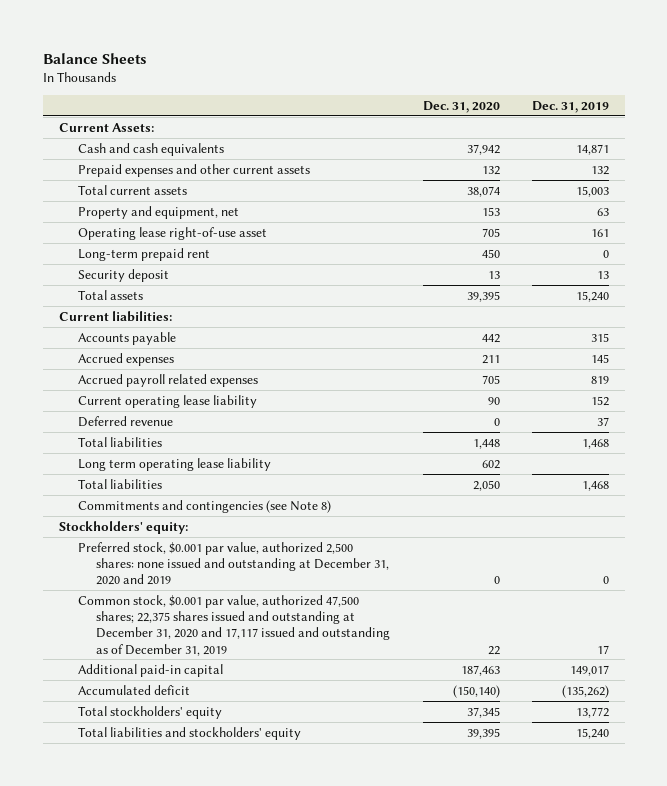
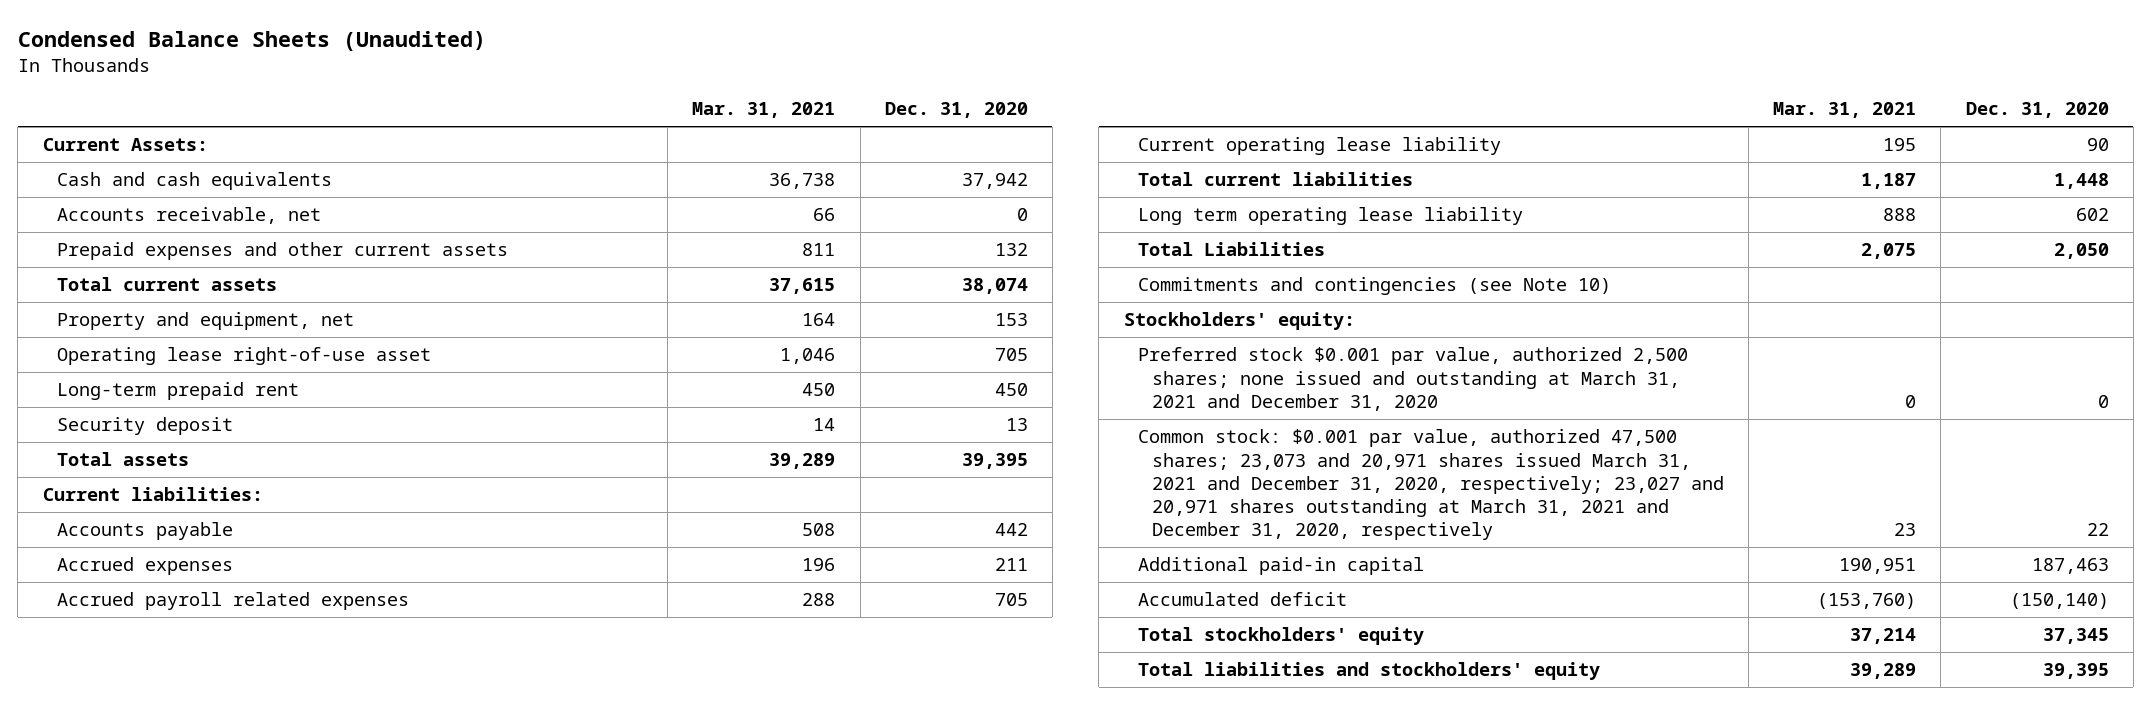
[42,52,147,64] Balance Sheets -> [17,30,486,51] Condensed Balance Sheets (Unaudited)
[531,100,609,113] Dec. 31, 2019 -> none
none -> [692,102,836,119] Mar. 31, 2021
none -> [56,207,321,225] Accounts receivable, net
[77,415,173,427] Deferred revenue -> none
[77,436,162,447] Total liabilities -> [1137,172,1413,187] Total current liabilities
[77,478,162,489] Total liabilities -> [1137,242,1325,257] Total Liabilities
[77,499,331,513] Commitments and contingencies (see Note 8) -> [1137,277,1611,296] Commitments and contingencies (see Note 10)
[77,541,390,586] Preferred stock, $0.001 par value, authorized 2,500 shares: none issued and outstanding at December 31, 2020 and 2019 -> [1137,347,1688,411] Preferred stock $0.001 par value, authorized 2,500 shares; none issued and outstanding at March 31, 2021 and December 31, 2020
[77,594,391,656] Common stock, $0.001 par value, authorized 47,500 shares; 22,375 shares issued and outstanding at December 31, 2020 and 17,117 issued and outstanding as of December 31, 2019 -> [1137,429,1725,540] Common stock: $0.001 par value, authorized 47,500 shares; 23,073 and 20,971 shares issued March 31, 2021 and December 31, 2020, respectively; 23,027 and 20,971 shares outstanding at March 31, 2021 and December 31, 2020, respectively

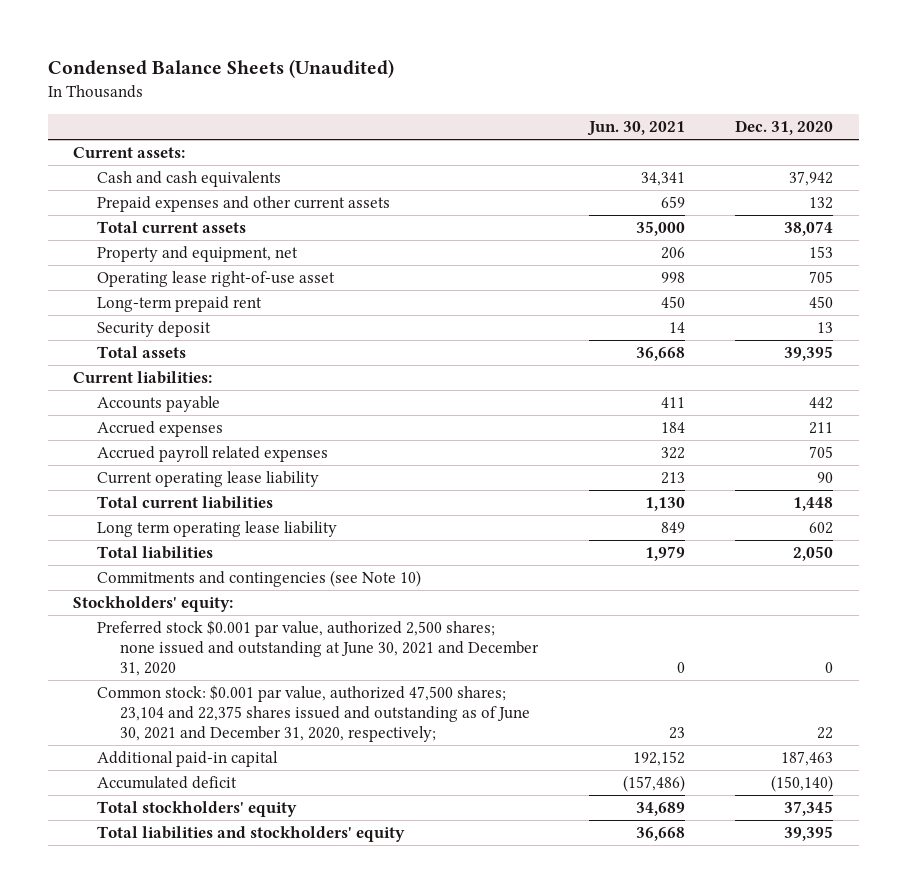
[692,102,836,119] Mar. 31, 2021 -> none
none -> [586,121,685,137] Jun. 30, 2021
[42,138,208,152] Current Assets: -> [73,147,186,159] Current assets:
[56,207,321,225] Accounts receivable, net -> none
[1137,242,1325,257] Total Liabilities -> [96,546,213,560] Total liabilities
[1137,347,1688,411] Preferred stock $0.001 par value, authorized 2,500 shares; none issued and outstanding at March 31, 2021 and December 31, 2020 -> [96,620,540,677] Preferred stock $0.001 par value, authorized 2,500 shares; none issued and outstanding at June 30, 2021 and December 31, 2020
[1137,429,1725,540] Common stock: $0.001 par value, authorized 47,500 shares; 23,073 and 20,971 shares issued March 31, 2021 and December 31, 2020, respectively; 23,027 and 20,971 shares outstanding at March 31, 2021 and December 31, 2020, respectively -> [96,685,531,743] Common stock: $0.001 par value, authorized 47,500 shares; 23,104 and 22,375 shares issued and outstanding as of June 30, 2021 and December 31, 2020, respectively;

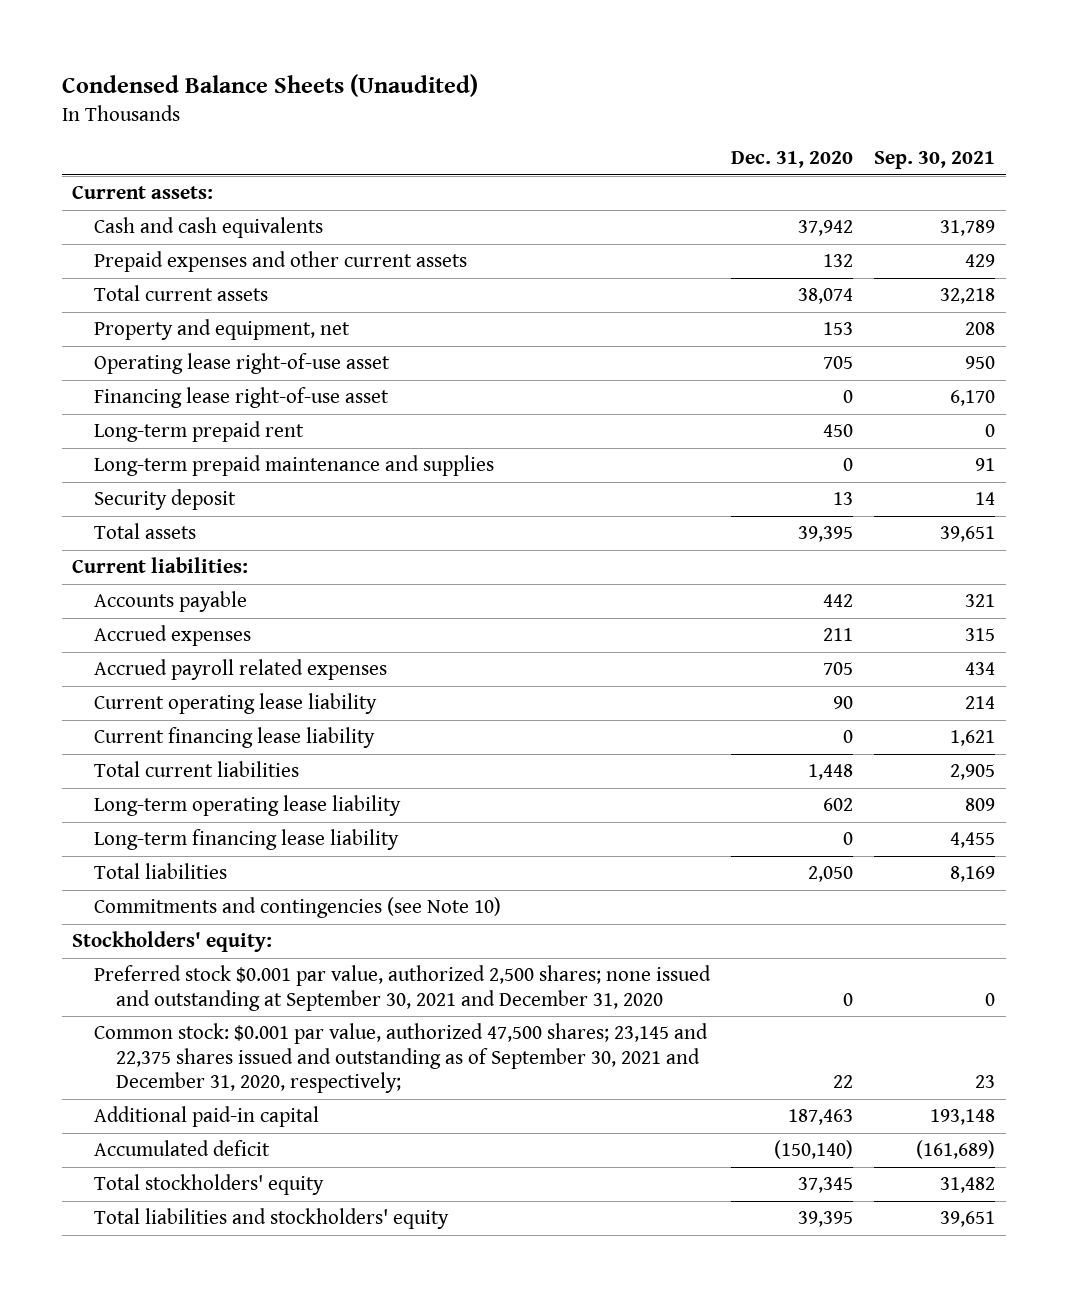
[586,121,685,137] Jun. 30, 2021 -> none
none -> [874,151,996,170] Sep. 30, 2021
none -> [94,387,390,409] Financing lease right-of-use asset
none -> [94,455,495,477] Long-term prepaid maintenance and supplies
none -> [94,727,376,749] Current financing lease liability
[96,521,337,538] Long term operating lease liability -> [94,795,402,817] Long-term operating lease liability
none -> [94,829,400,851] Long-term financing lease liability
[96,620,540,677] Preferred stock $0.001 par value, authorized 2,500 shares; none issued and outstanding at June 30, 2021 and December 31, 2020 -> [94,965,712,1011] Preferred stock $0.001 par value, authorized 2,500 shares; none issued and outstanding at September 30, 2021 and December 31, 2020
[96,685,531,743] Common stock: $0.001 par value, authorized 47,500 shares; 23,104 and 22,375 shares issued and outstanding as of June 30, 2021 and December 31, 2020, respectively; -> [94,1023,709,1094] Common stock: $0.001 par value, authorized 47,500 shares; 23,145 and 22,375 shares issued and outstanding as of September 30, 2021 and December 31, 2020, respectively;

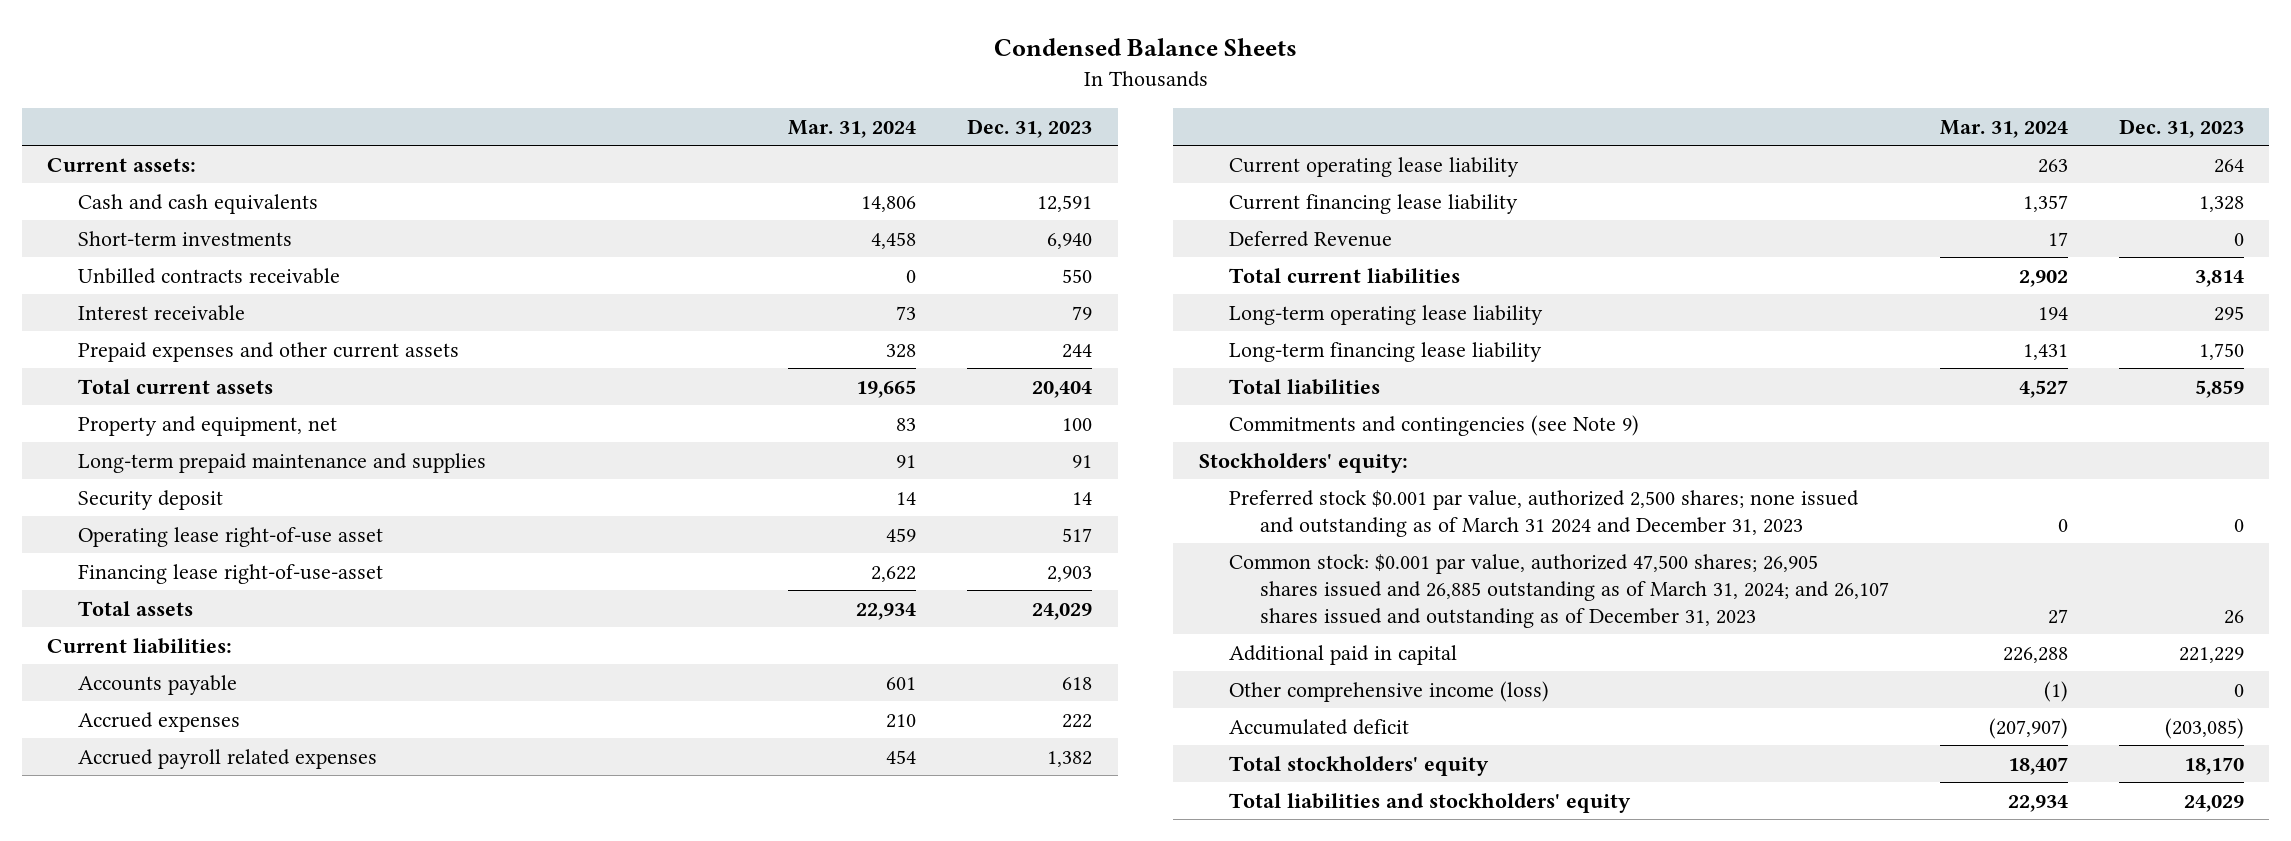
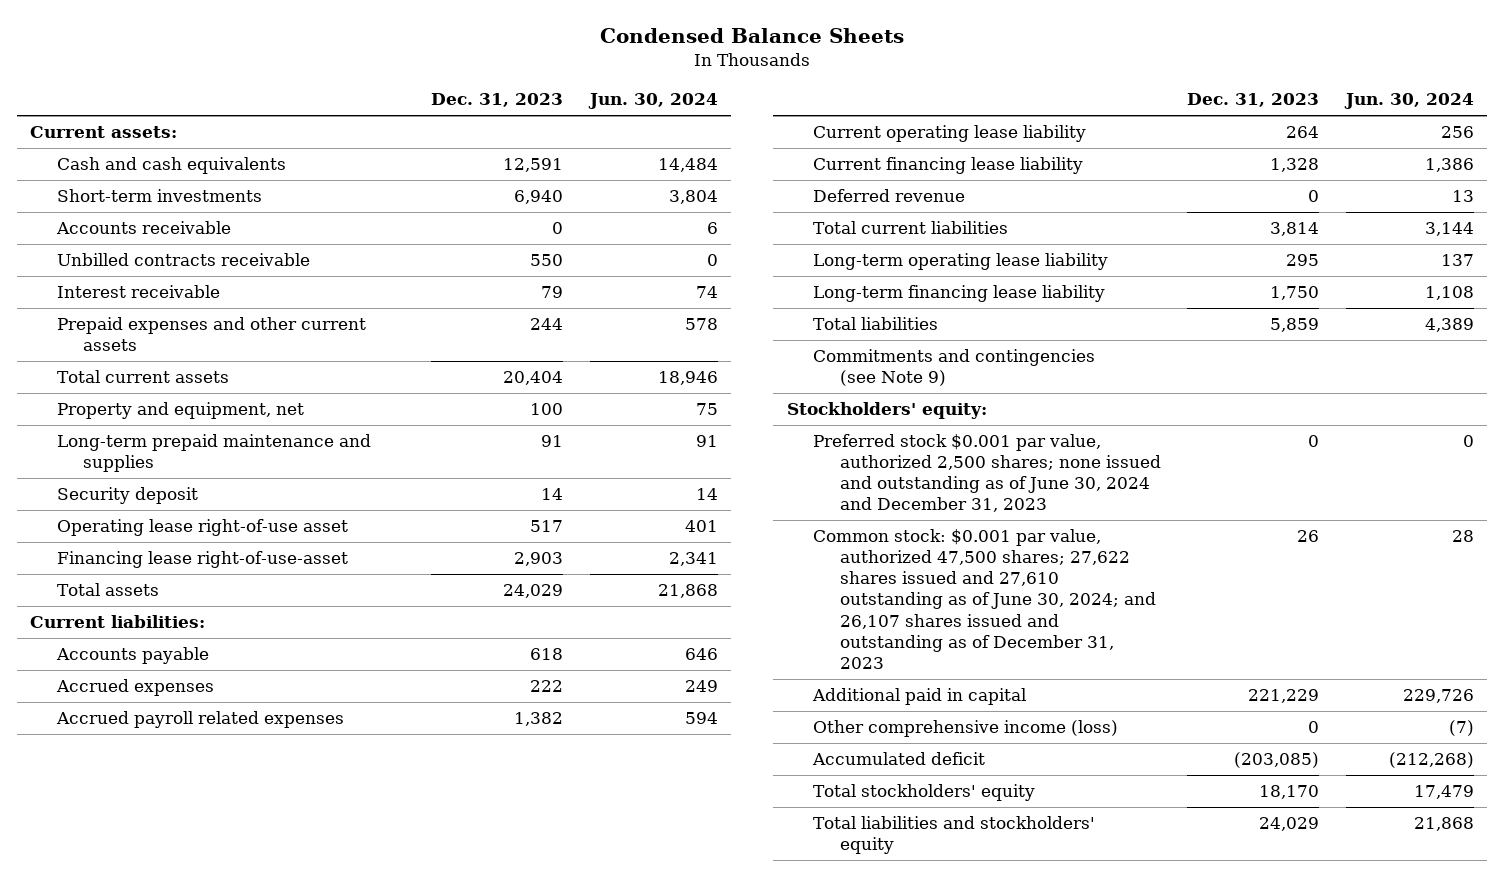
[788,120,917,139] Mar. 31, 2024 -> none
none -> [587,93,718,110] Jun. 30, 2024
none -> [55,221,231,235] Accounts receivable
[1229,230,1393,247] Deferred Revenue -> [813,189,966,203] Deferred revenue
[1229,489,1860,537] Preferred stock $0.001 par value, authorized 2,500 shares; none issued and outstanding as of March 31 2024 and December 31, 2023 -> [813,434,1161,513] Preferred stock $0.001 par value, authorized 2,500 shares; none issued and outstanding as of June 30, 2024 and December 31, 2023
[1229,553,1889,628] Common stock: $0.001 par value, authorized 47,500 shares; 26,905 shares issued and 26,885 outstanding as of March 31, 2024; and 26,107 shares issued and outstanding as of December 31, 2023 -> [813,529,1156,669] Common stock: $0.001 par value, authorized 47,500 shares; 27,622 shares issued and 27,610 outstanding as of June 30, 2024; and 26,107 shares issued and outstanding as of December 31, 2023

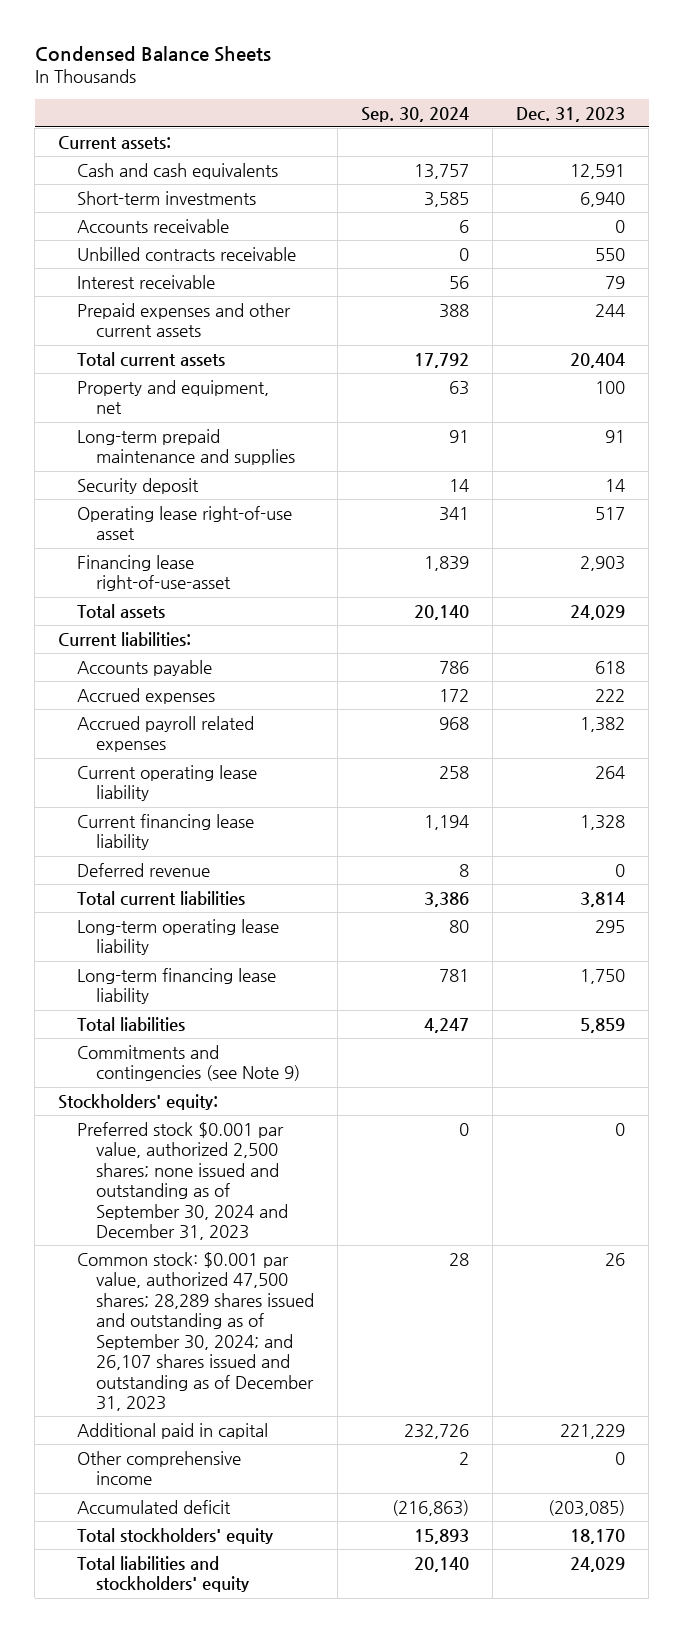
[587,93,718,110] Jun. 30, 2024 -> none
none -> [361,106,470,122] Sep. 30, 2024
[813,434,1161,513] Preferred stock $0.001 par value, authorized 2,500 shares; none issued and outstanding as of June 30, 2024 and December 31, 2023 -> [77,1121,289,1241] Preferred stock $0.001 par value, authorized 2,500 shares; none issued and outstanding as of September 30, 2024 and December 31, 2023
[813,529,1156,669] Common stock: $0.001 par value, authorized 47,500 shares; 27,622 shares issued and 27,610 outstanding as of June 30, 2024; and 26,107 shares issued and outstanding as of December 31, 2023 -> [77,1251,315,1412] Common stock: $0.001 par value, authorized 47,500 shares; 28,289 shares issued and outstanding as of September 30, 2024; and 26,107 shares issued and outstanding as of December 31, 2023
[813,720,1119,738] Other comprehensive income (loss) -> [77,1450,242,1486] Other comprehensive income

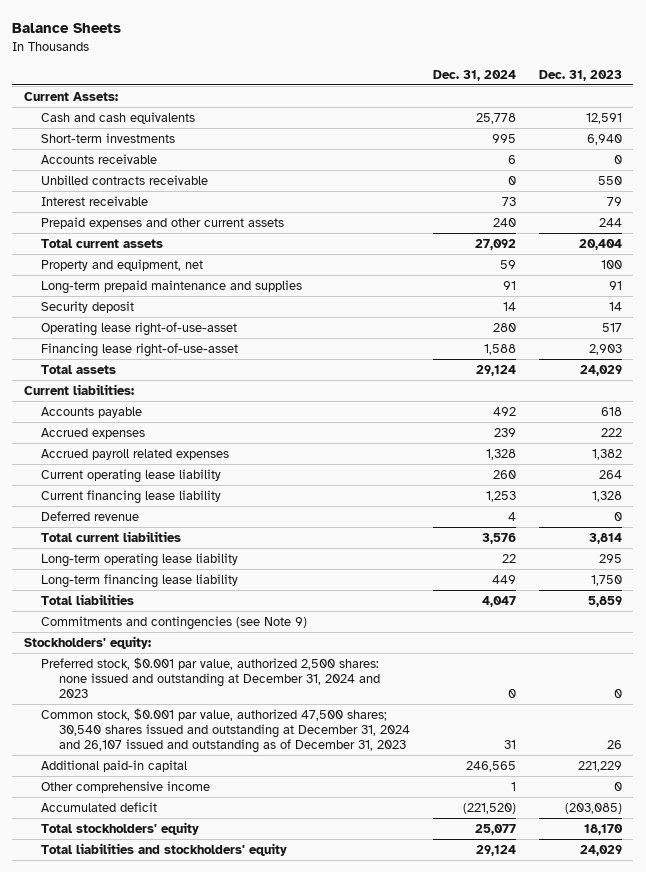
[34,46,271,63] Condensed Balance Sheets -> [12,22,122,33] Balance Sheets
[361,106,470,122] Sep. 30, 2024 -> none
none -> [432,69,516,81] Dec. 31, 2024
[58,135,172,149] Current assets: -> [23,91,118,101] Current Assets:
[77,505,293,541] Operating lease right-of-use asset -> [41,321,238,336] Operating lease right-of-use-asset
[77,1121,289,1241] Preferred stock $0.001 par value, authorized 2,500 shares; none issued and outstanding as of September 30, 2024 and December 31, 2023 -> [41,656,380,699] Preferred stock, $0.001 par value, authorized 2,500 shares: none issued and outstanding at December 31, 2024 and 2023
[77,1251,315,1412] Common stock: $0.001 par value, authorized 47,500 shares; 28,289 shares issued and outstanding as of September 30, 2024; and 26,107 shares issued and outstanding as of December 31, 2023 -> [41,707,410,754] Common stock, $0.001 par value, authorized 47,500 shares; 30,540 shares issued and outstanding at December 31, 2024 and 26,107 issued and outstanding as of December 31, 2023
[77,1422,269,1439] Additional paid in capital -> [41,759,188,772] Additional paid-in capital

